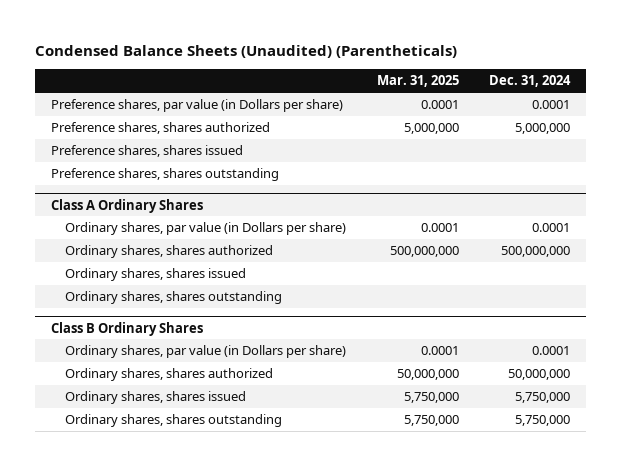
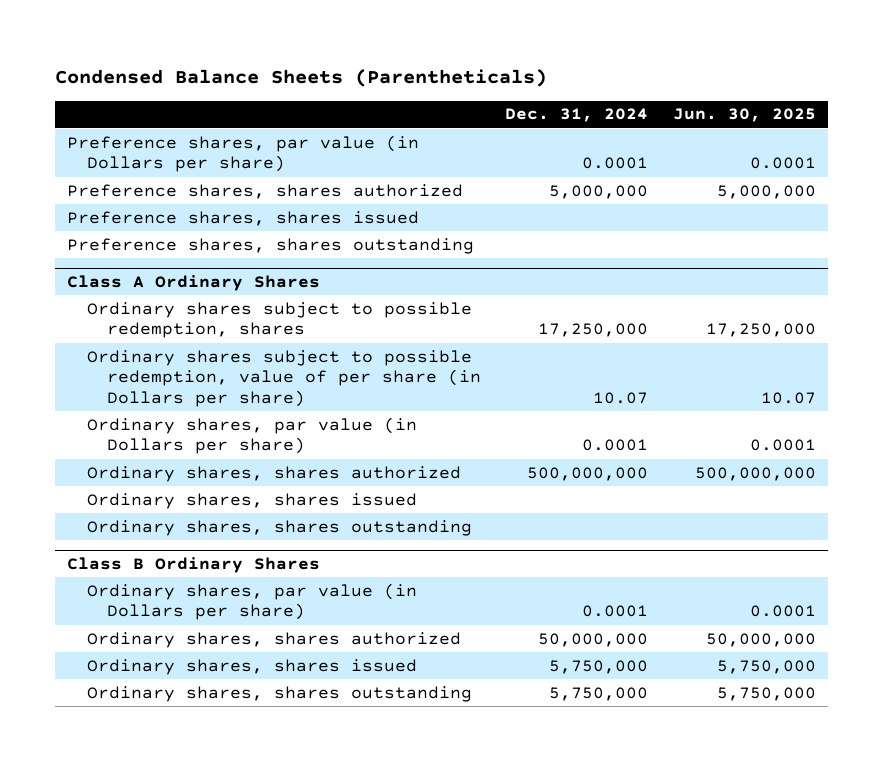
[35,44,458,58] Condensed Balance Sheets (Unaudited) (Parentheticals) -> [55,69,548,88] Condensed Balance Sheets (Parentheticals)
[376,75,459,88] Mar. 31, 2025 -> none
none -> [672,108,816,123] Jun. 30, 2025
none -> [87,301,473,339] Ordinary shares subject to possible redemption, shares
none -> [87,349,482,408] Ordinary shares subject to possible redemption, value of per share (in Dollars per share)

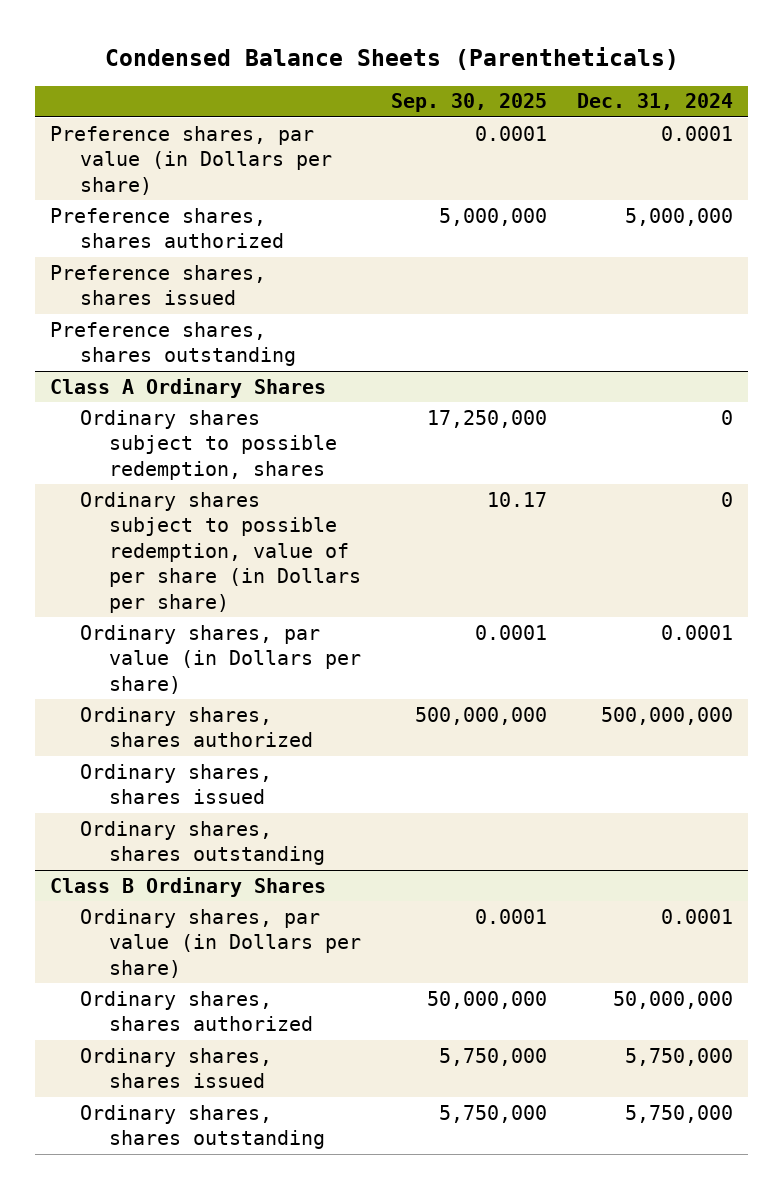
[672,108,816,123] Jun. 30, 2025 -> none
none -> [391,93,548,113] Sep. 30, 2025
[538,323,649,338] 17,250,000 -> [721,409,734,425] 0
[593,392,649,405] 10.07 -> [721,491,734,507] 0

